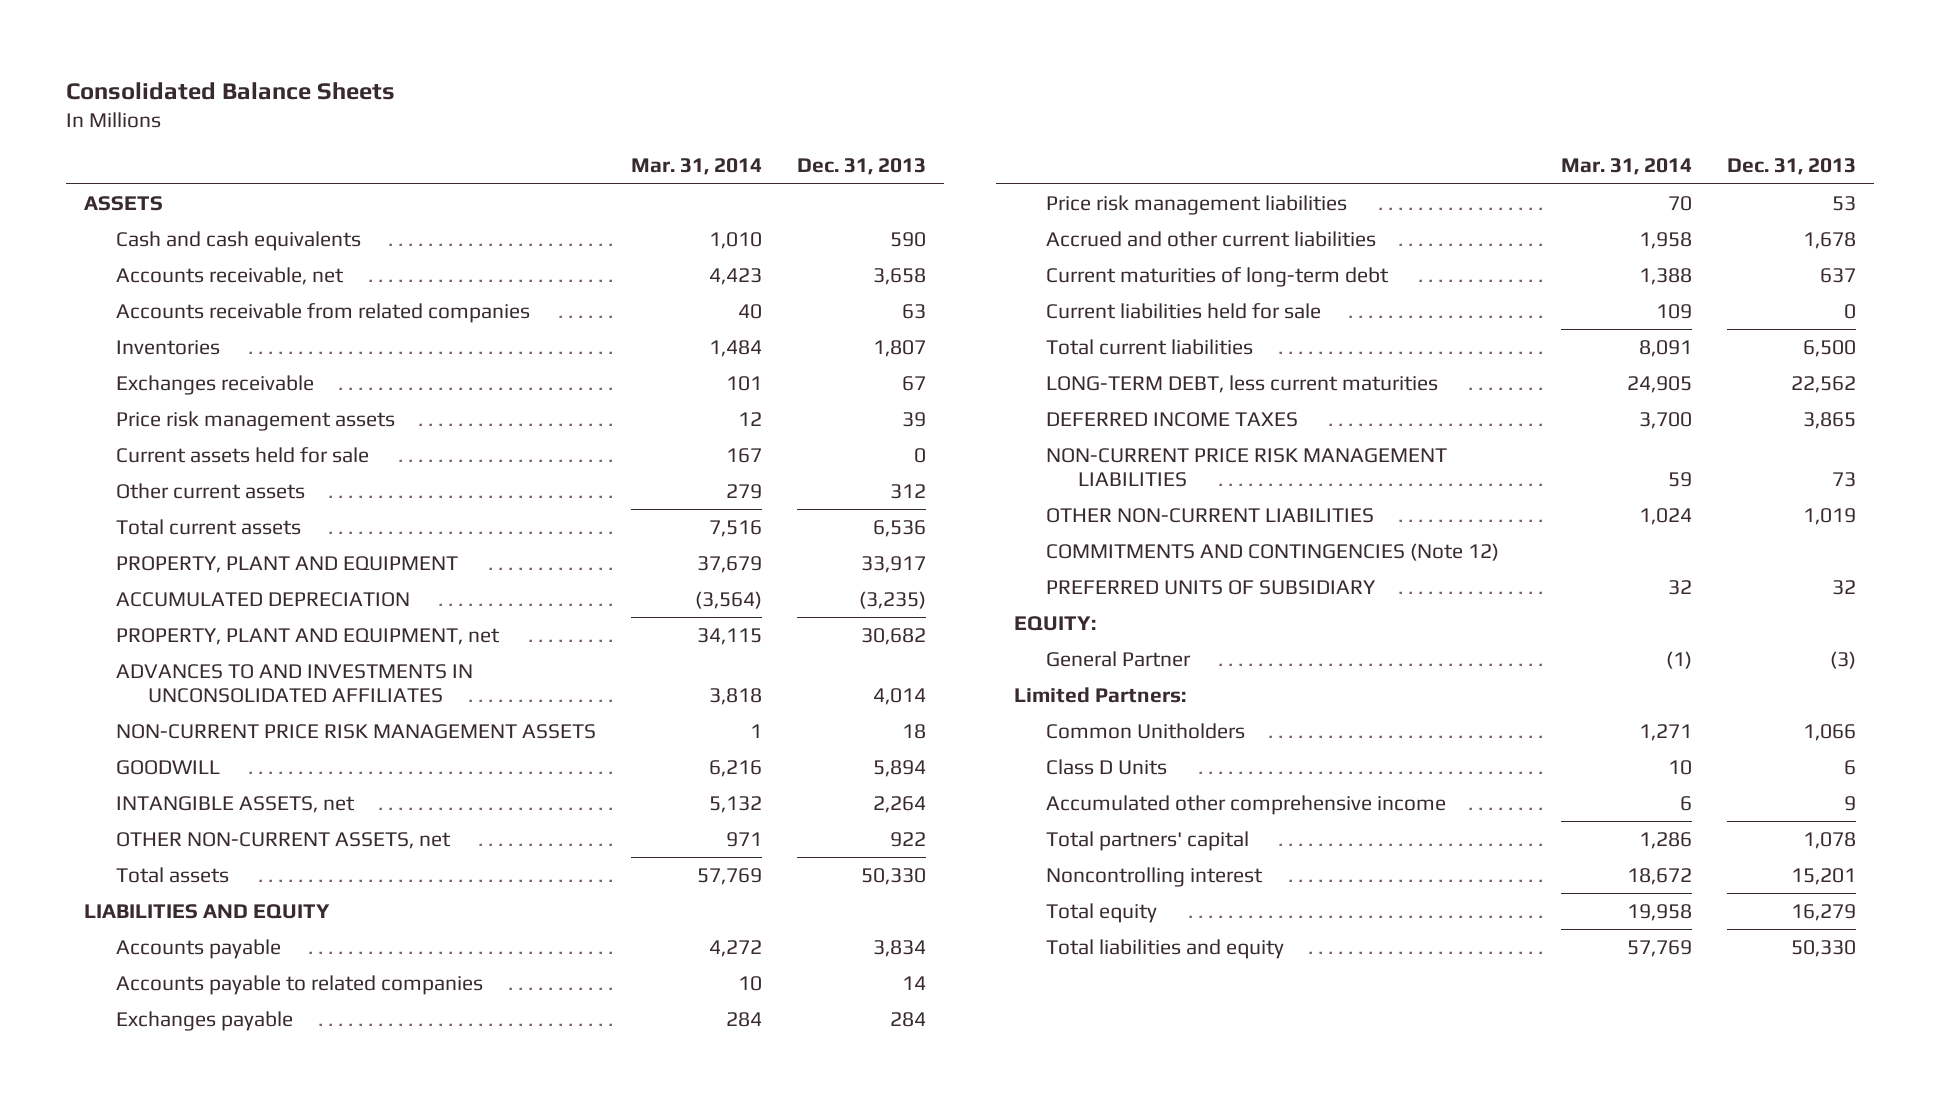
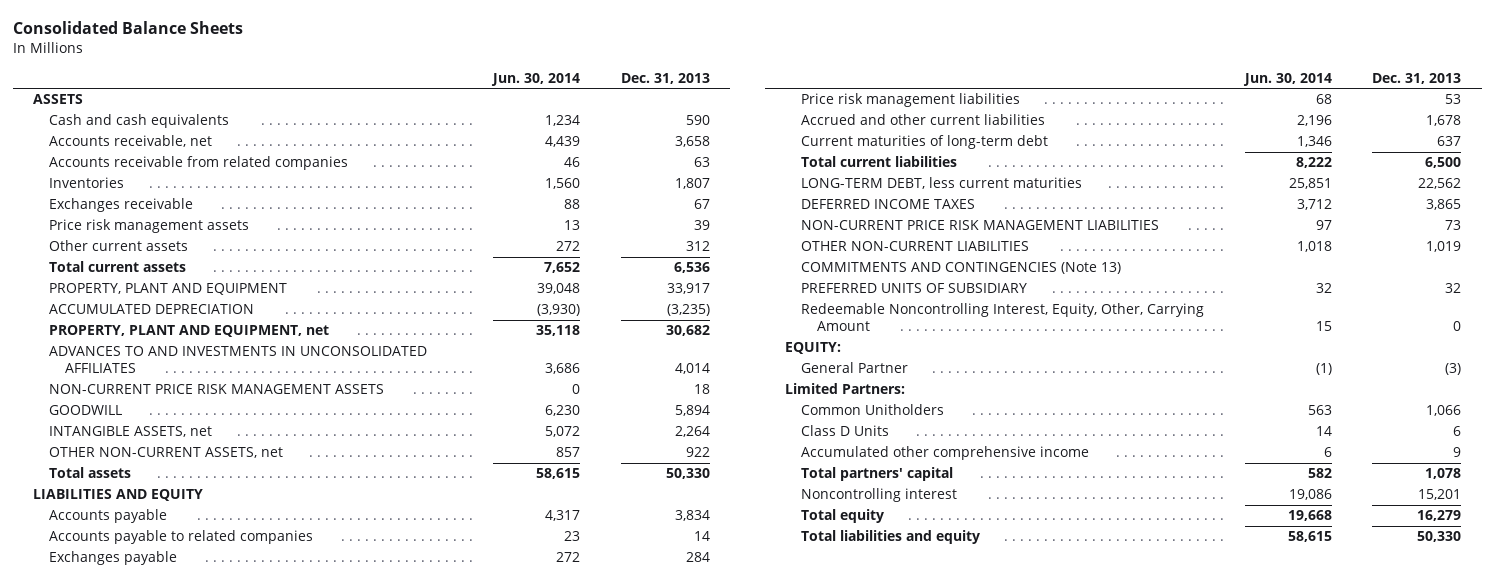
[631,158,763,176] Mar. 31, 2014 -> none
none -> [490,72,580,86] Jun. 30, 2014
[115,446,369,463] Current assets held for sale -> none
[1045,302,1321,319] Current liabilities held for sale -> none
[1045,542,1499,561] COMMITMENTS AND CONTINGENCIES (Note 12) -> [801,262,1122,275] COMMITMENTS AND CONTINGENCIES (Note 13)
none -> [801,303,1205,332] Redeemable Noncontrolling Interest, Equity, Other, Carrying Amount

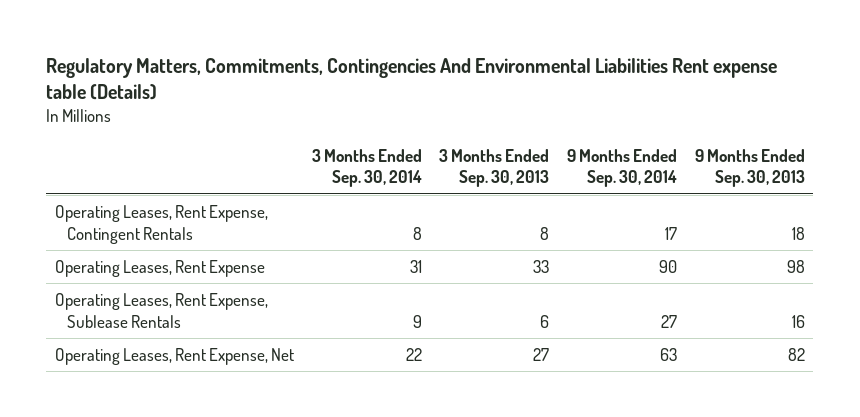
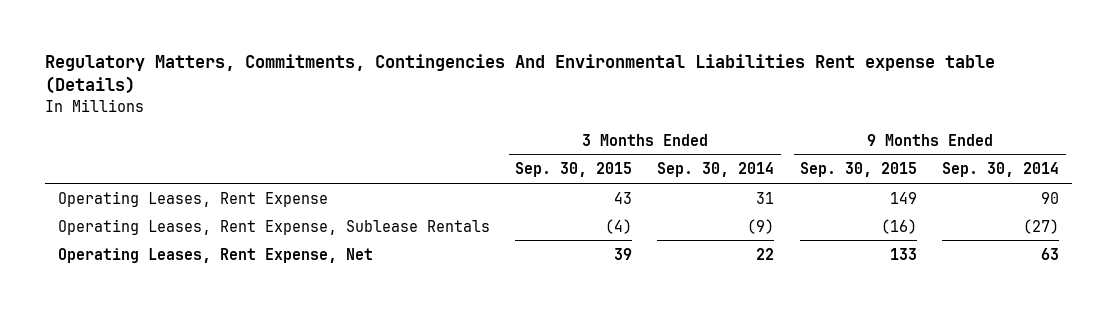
[439,148,550,188] 3 Months Ended Sep. 30, 2013 -> none
[694,148,805,188] 9 Months Ended Sep. 30, 2013 -> none
none -> [515,162,633,178] Sep. 30, 2015
none -> [799,162,917,178] Sep. 30, 2015
[55,204,269,244] Operating Leases, Rent Expense, Contingent Rentals -> none
[412,314,422,328] 9 -> [747,218,775,234] (9)
[660,314,677,328] 27 -> [1023,218,1060,234] (27)

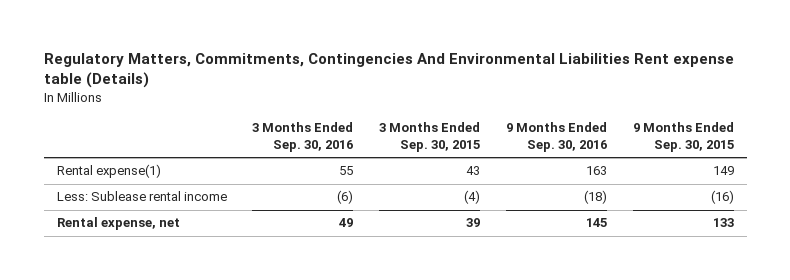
[657,162,775,178] Sep. 30, 2014 -> none
[942,162,1060,178] Sep. 30, 2014 -> none
none -> [252,122,354,152] 3 Months Ended Sep. 30, 2016
none -> [506,122,608,152] 9 Months Ended Sep. 30, 2016
[57,190,328,207] Operating Leases, Rent Expense -> [56,164,161,179] Rental expense(1)
[57,218,490,235] Operating Leases, Rent Expense, Sublease Rentals -> [56,191,227,202] Less: Sublease rental income
[57,247,373,263] Operating Leases, Rent Expense, Net -> [56,217,180,231] Rental expense, net

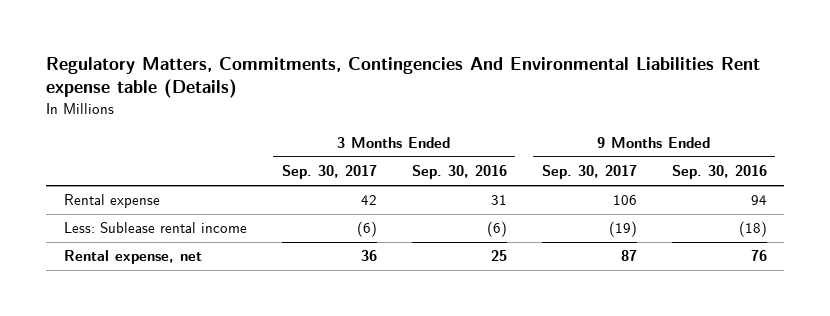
[379,122,481,152] 3 Months Ended Sep. 30, 2015 -> none
[632,122,734,152] 9 Months Ended Sep. 30, 2015 -> none
none -> [281,165,377,180] Sep. 30, 2017
none -> [541,165,637,180] Sep. 30, 2017
[56,164,161,179] Rental expense(1) -> [63,194,160,209] Rental expense
[339,166,354,176] 55 -> [490,195,507,206] 31
[586,166,608,176] 163 -> [750,195,767,206] 94
[339,218,354,228] 49 -> [490,250,507,262] 25
[586,218,608,228] 145 -> [750,250,767,262] 76

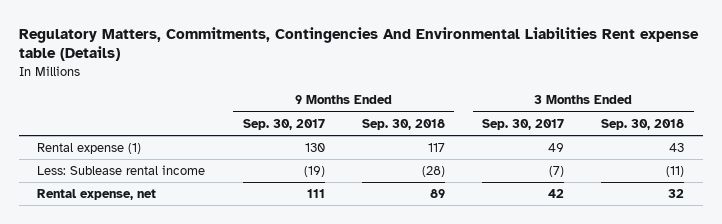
[411,165,507,180] Sep. 30, 2016 -> none
[671,165,767,180] Sep. 30, 2016 -> none
none -> [361,118,445,130] Sep. 30, 2018
none -> [601,118,685,130] Sep. 30, 2018
[63,194,160,209] Rental expense -> [37,143,142,155] Rental expense (1)
[360,195,377,206] 42 -> [548,143,565,153] 49
[612,195,637,206] 106 -> [304,143,325,153] 130
[356,221,377,238] (6) -> [549,166,565,178] (7)
[360,250,377,262] 36 -> [548,189,565,199] 42
[620,250,637,262] 87 -> [306,189,325,199] 111

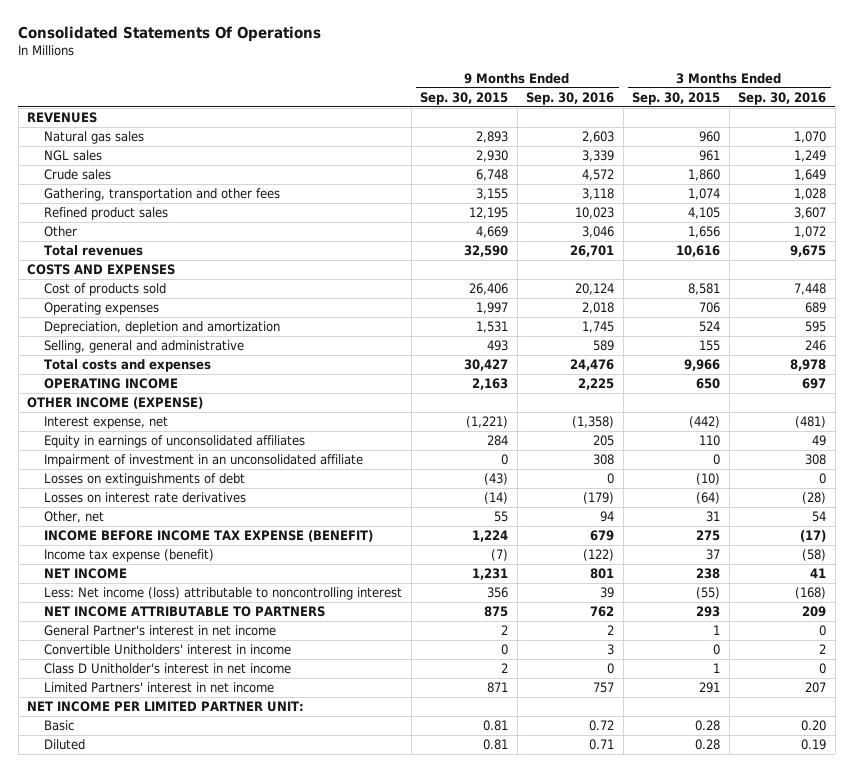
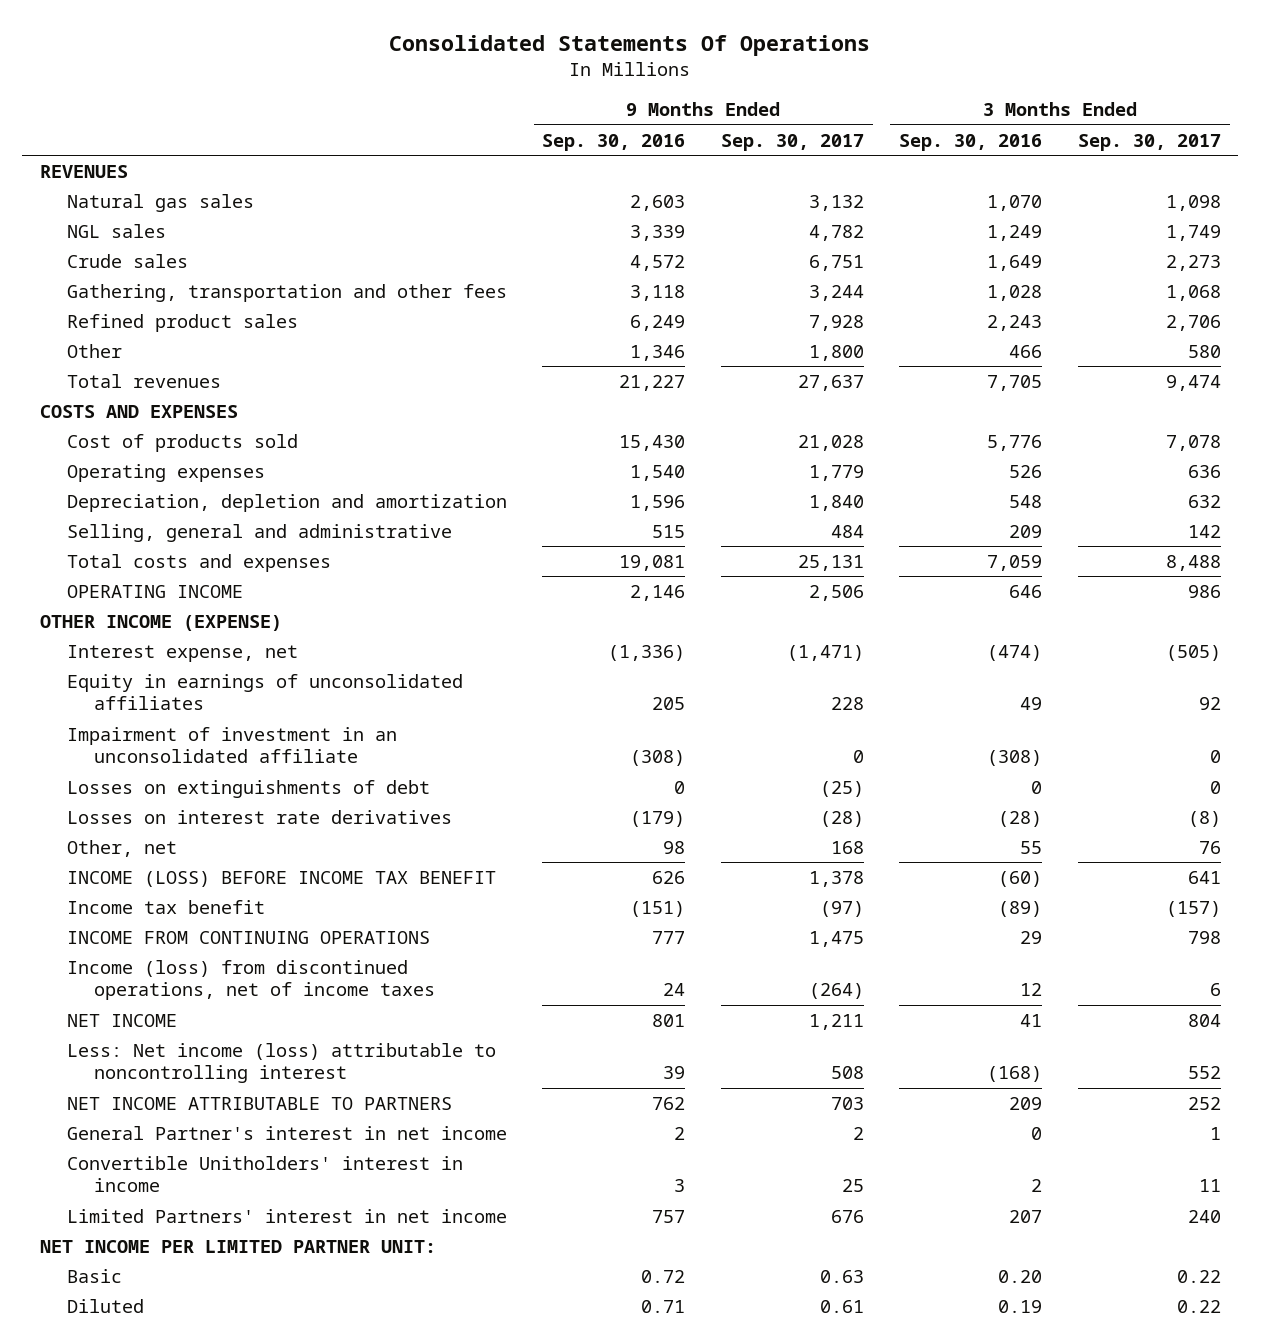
[420,91,509,105] Sep. 30, 2015 -> none
[632,91,721,105] Sep. 30, 2015 -> none
none -> [720,133,864,151] Sep. 30, 2017
none -> [1077,133,1221,151] Sep. 30, 2017
[575,207,615,220] 10,023 -> [630,314,686,331] 6,249
[794,207,827,220] 3,607 -> [987,314,1043,331] 2,243
[582,226,615,239] 3,046 -> [630,344,686,361] 1,346
[794,226,827,239] 1,072 -> [1009,344,1043,358] 466
[570,245,615,258] 26,701 -> [619,374,686,391] 21,227
[790,245,827,258] 9,675 -> [987,374,1043,391] 7,705
[575,283,615,296] 20,124 -> [619,434,686,451] 15,430
[794,283,827,296] 7,448 -> [987,434,1043,451] 5,776
[582,302,615,315] 2,018 -> [630,464,686,481] 1,540
[805,302,827,314] 689 -> [1009,464,1043,478] 526
[582,321,615,334] 1,745 -> [630,494,686,511] 1,596
[805,321,827,333] 595 -> [1009,494,1043,508] 548
[593,340,615,352] 589 -> [652,524,686,538] 515
[805,340,827,352] 246 -> [1009,524,1043,538] 209
[570,359,615,372] 24,476 -> [619,554,686,571] 19,081
[790,359,827,372] 8,978 -> [987,554,1043,571] 7,059
[578,378,615,391] 2,225 -> [630,584,686,601] 2,146
[802,378,827,390] 697 -> [1009,584,1043,598] 646
[572,416,615,429] (1,358) -> [608,644,686,661] (1,336)
[795,416,827,429] (481) -> [987,644,1043,661] (474)
[593,454,615,466] 308 -> [630,750,686,767] (308)
[805,454,827,466] 308 -> [987,750,1043,767] (308)
[600,511,615,523] 94 -> [663,840,686,854] 98
[812,511,827,523] 54 -> [1020,840,1043,854] 55
[44,530,374,543] INCOME BEFORE INCOME TAX EXPENSE (BENEFIT) -> [67,870,497,887] INCOME (LOSS) BEFORE INCOME TAX BENEFIT
[590,530,615,542] 679 -> [652,870,686,884] 626
[800,530,827,543] (17) -> [998,870,1043,887] (60)
[44,549,215,563] Income tax expense (benefit) -> [67,899,266,914] Income tax benefit
[583,549,615,562] (122) -> [630,900,686,917] (151)
[802,549,827,562] (58) -> [998,900,1043,917] (89)
none -> [67,930,431,944] INCOME FROM CONTINUING OPERATIONS
none -> [67,959,436,1001] Income (loss) from discontinued operations, net of income taxes
[44,663,292,675] Class D Unitholder's interest in net income -> none

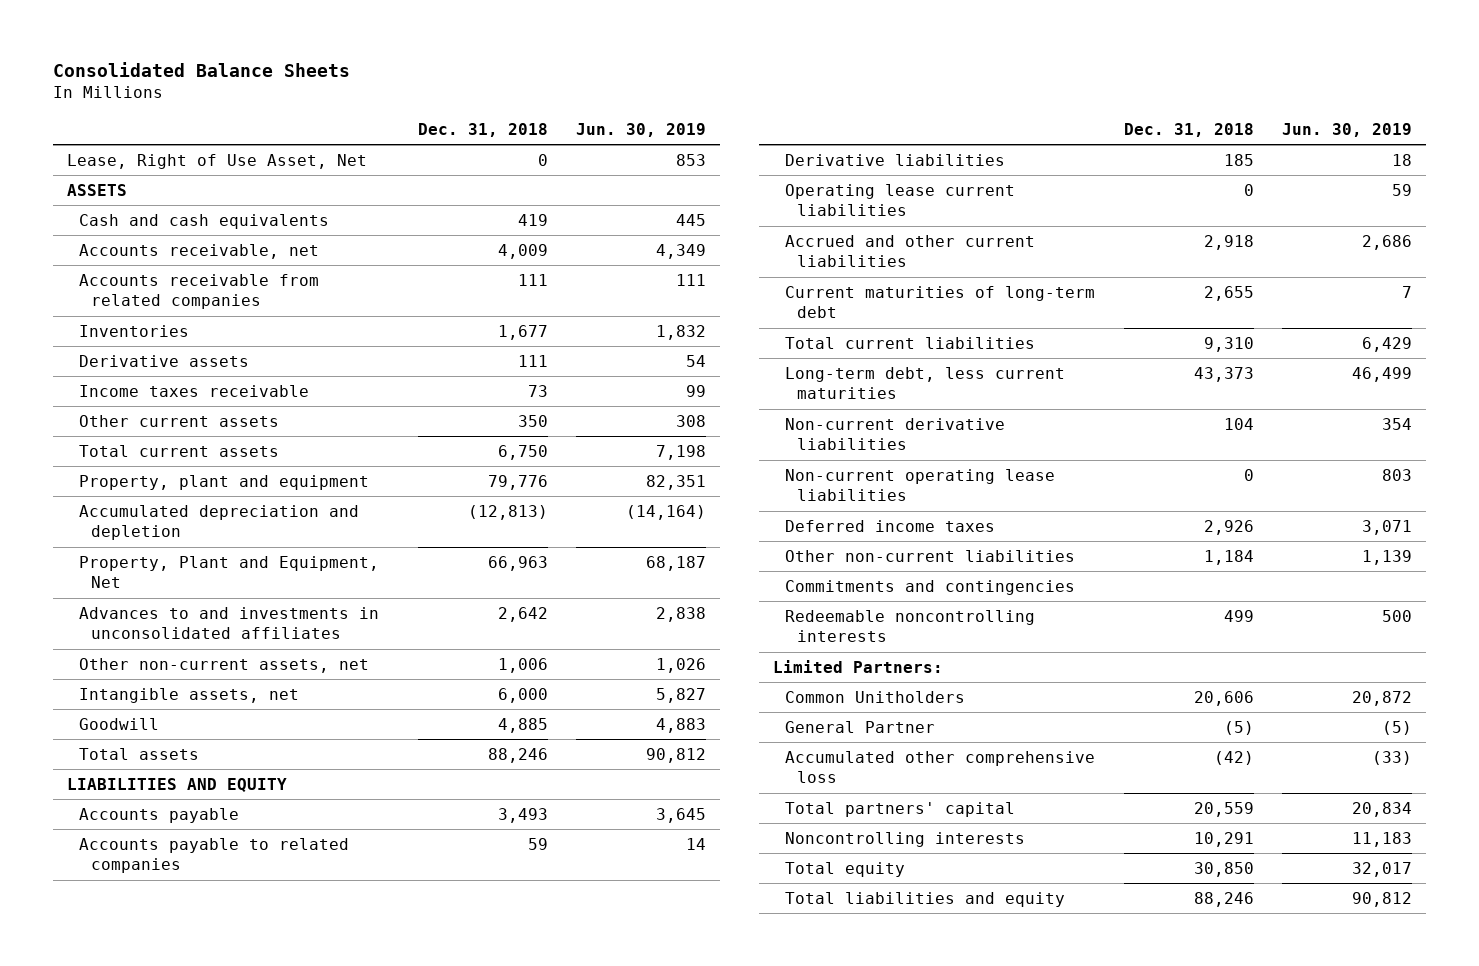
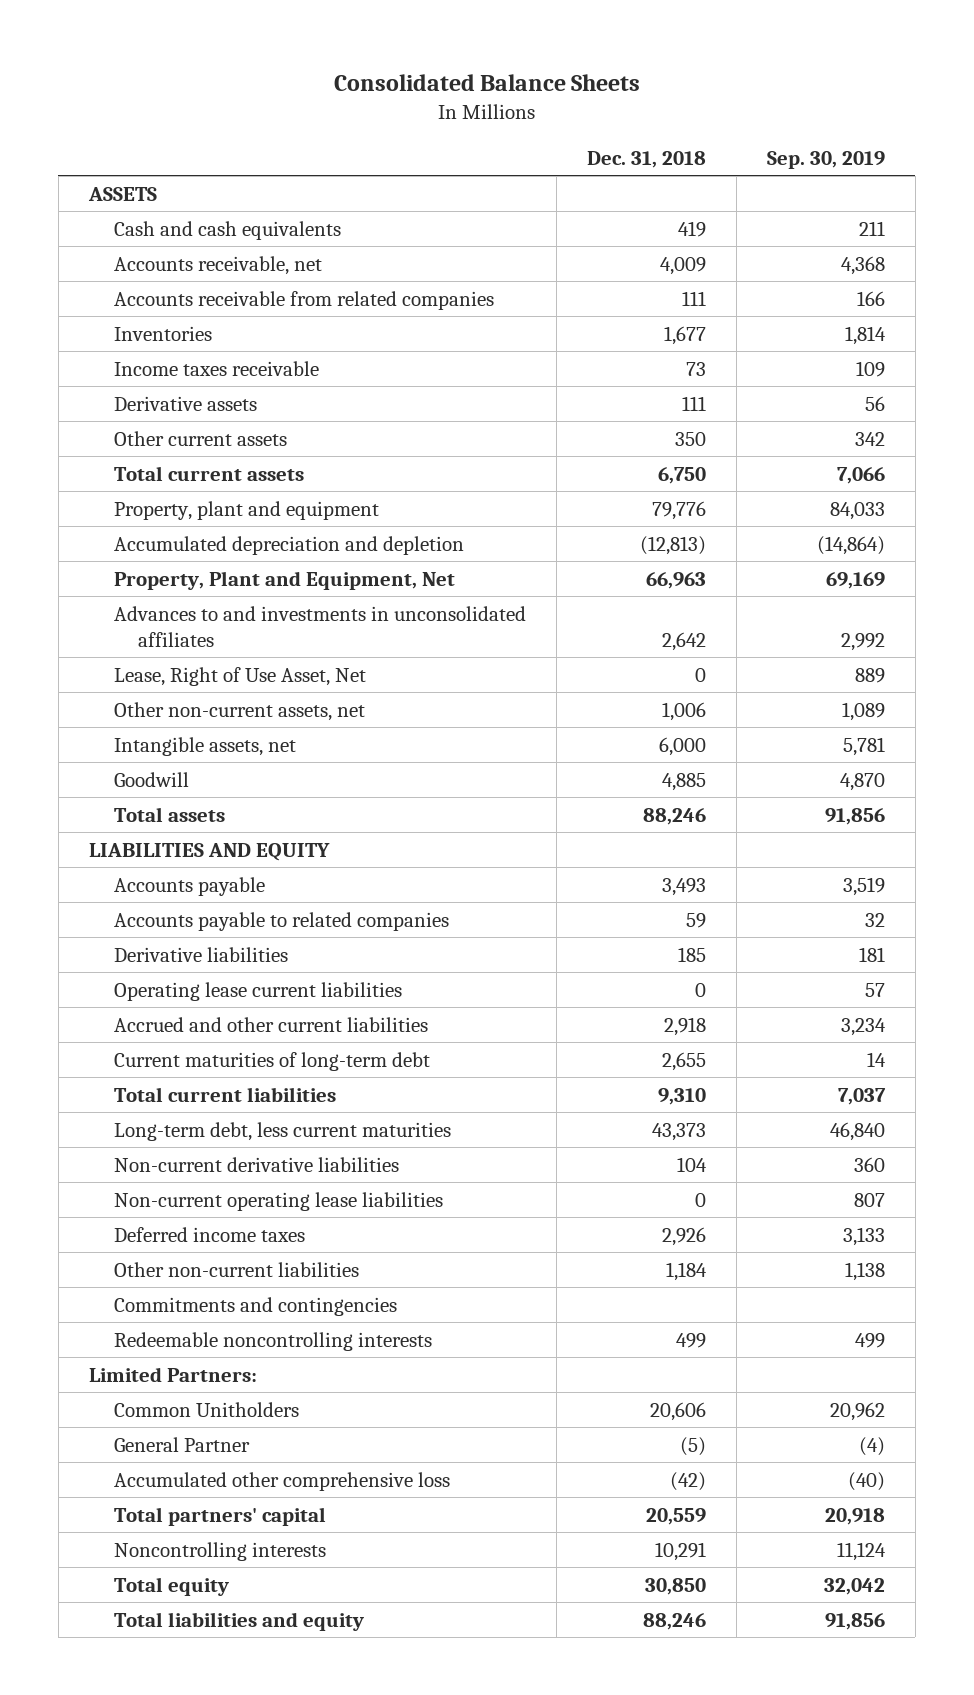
[576,122,707,137] Jun. 30, 2019 -> none
none -> [766,151,885,170] Sep. 30, 2019
[79,354,250,367] Derivative assets -> [113,395,257,411] Derivative assets
[67,153,368,169] Lease, Right of Use Asset, Net -> [113,666,366,686] Lease, Right of Use Asset, Net

